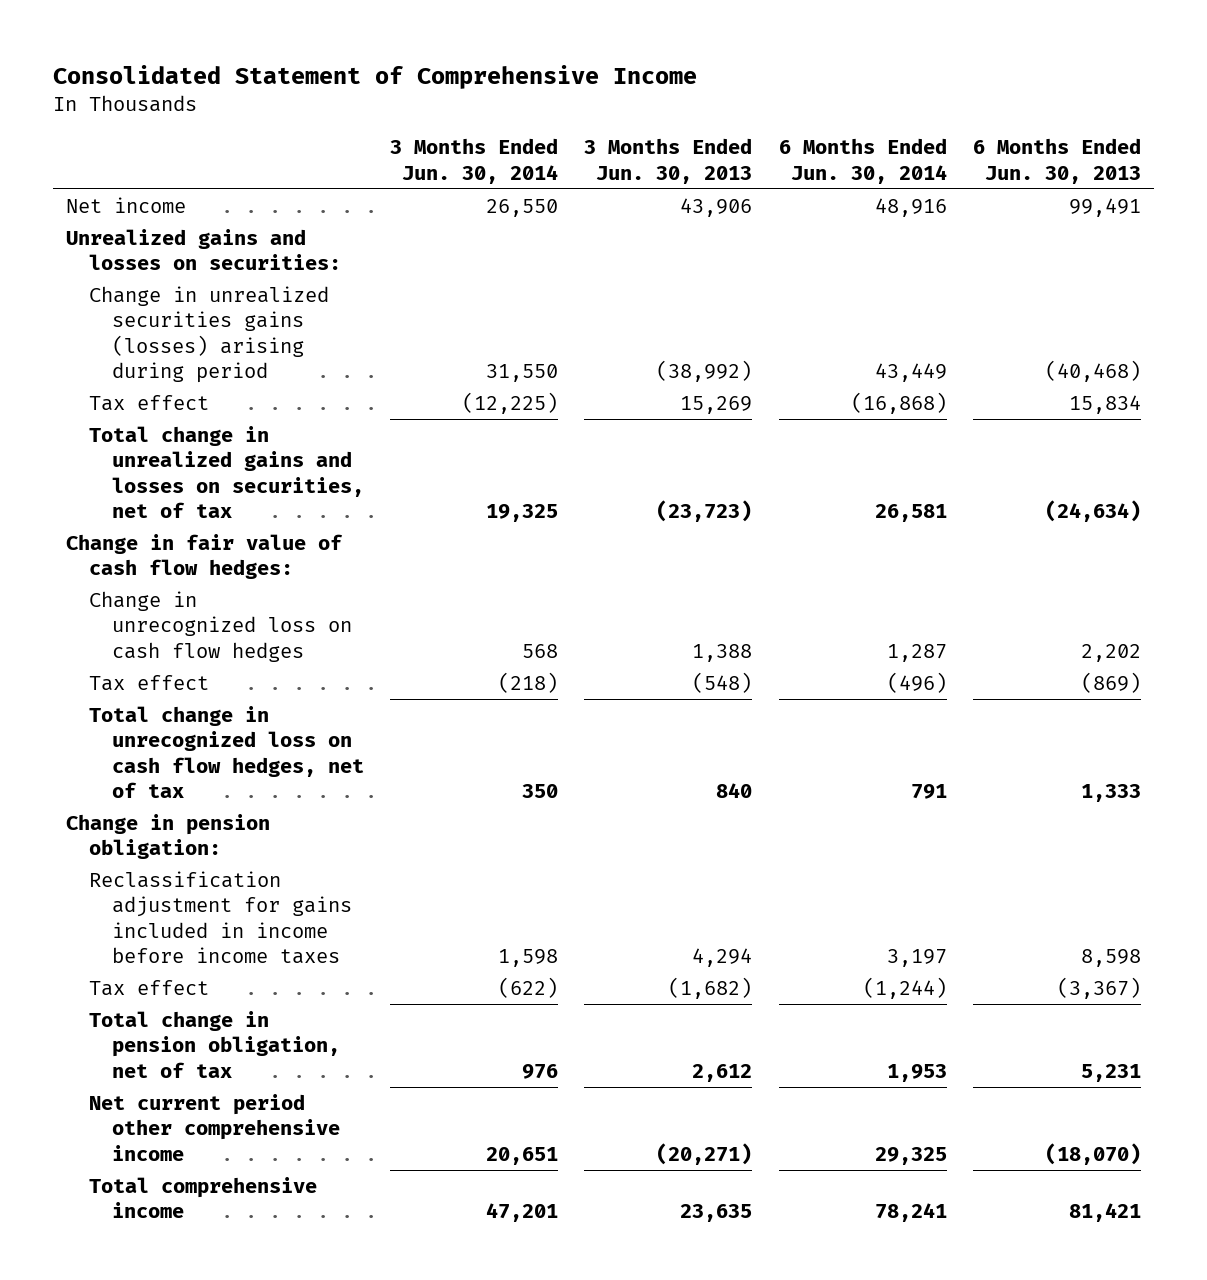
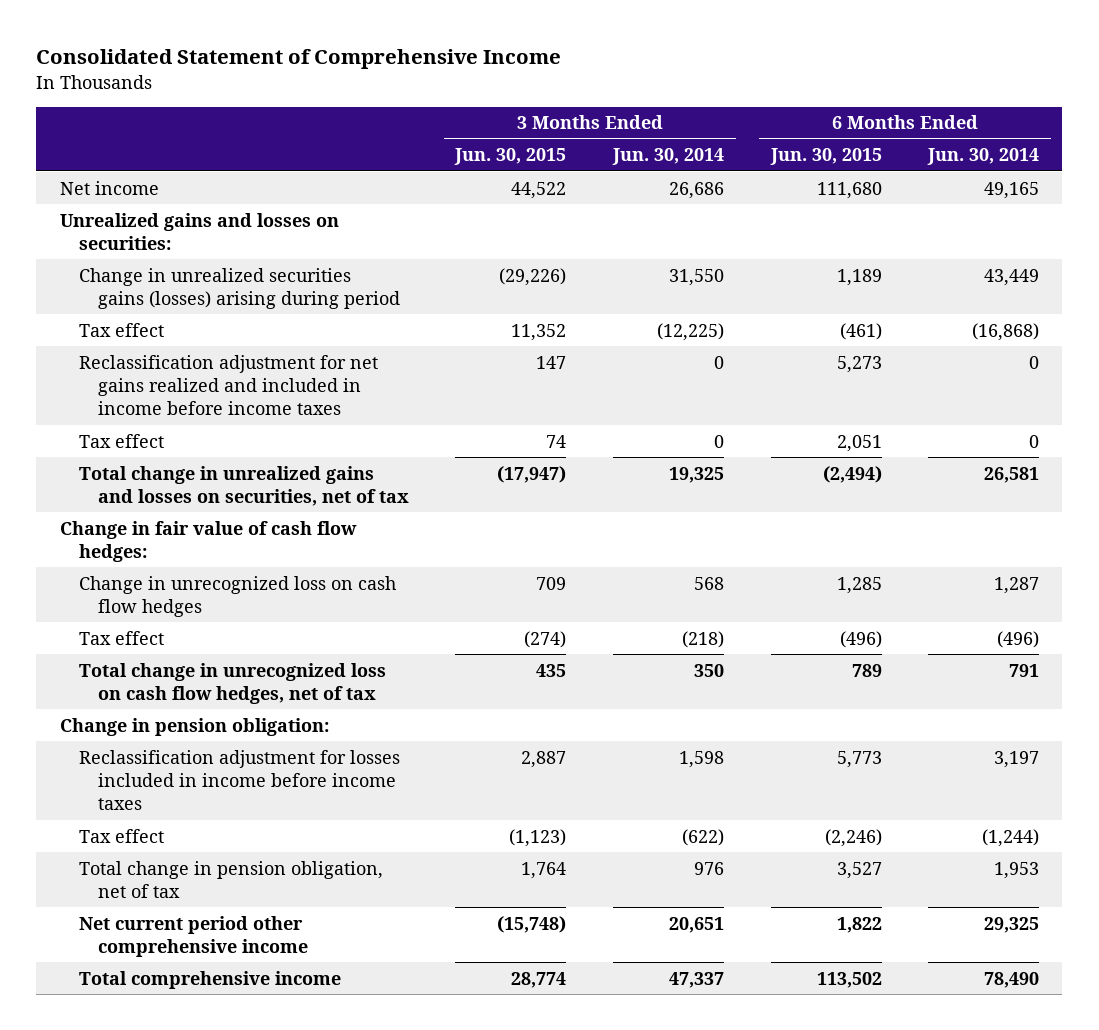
[584,138,753,184] 3 Months Ended Jun. 30, 2013 -> none
[973,138,1142,184] 6 Months Ended Jun. 30, 2013 -> none
none -> [454,148,567,166] Jun. 30, 2015
none -> [769,148,882,166] Jun. 30, 2015
[486,198,559,217] 26,550 -> [669,181,725,199] 26,686
[874,197,947,217] 48,916 -> [984,181,1040,199] 49,165
none -> [78,354,378,416] Reclassification adjustment for net gains realized and included in income before income taxes
none -> [78,433,164,448] Tax effect
[89,870,352,965] Reclassification adjustment for gains included in income before income taxes -> [78,749,400,811] Reclassification adjustment for losses included in income before income taxes
[486,1203,559,1223] 47,201 -> [669,971,725,988] 47,337
[874,1203,947,1223] 78,241 -> [984,971,1040,988] 78,490

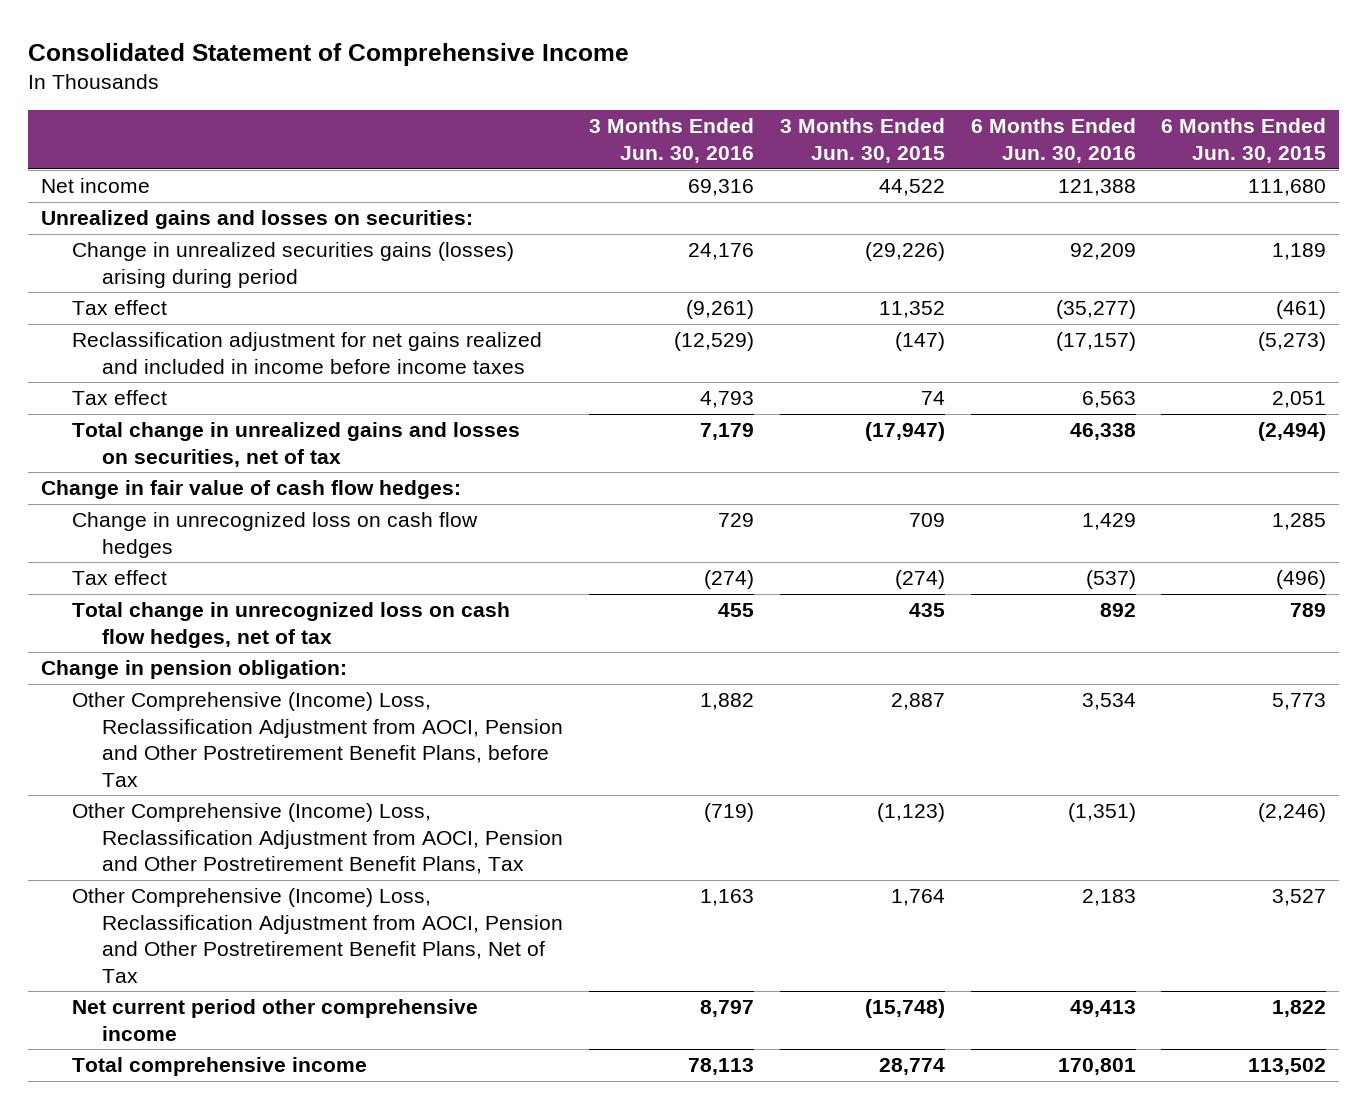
[612,148,725,166] Jun. 30, 2014 -> none
[927,148,1040,166] Jun. 30, 2014 -> none
none -> [589,118,755,164] 3 Months Ended Jun. 30, 2016
none -> [970,118,1136,164] 6 Months Ended Jun. 30, 2016
[536,355,567,369] 147 -> [894,332,945,352] (147)
[836,355,882,373] 5,273 -> [1258,332,1327,352] (5,273)
[78,749,400,811] Reclassification adjustment for losses included in income before income taxes -> [71,692,564,787] Other Comprehensive (Income) Loss, Reclassification Adjustment from AOCI, Pension and Other Postretirement Benefit Plans, before Tax
[78,828,164,843] Tax effect -> [71,803,564,875] Other Comprehensive (Income) Loss, Reclassification Adjustment from AOCI, Pension and Other Postretirement Benefit Plans, Tax
[78,860,383,898] Total change in pension obligation, net of tax -> [71,888,564,983] Other Comprehensive (Income) Loss, Reclassification Adjustment from AOCI, Pension and Other Postretirement Benefit Plans, Net of Tax

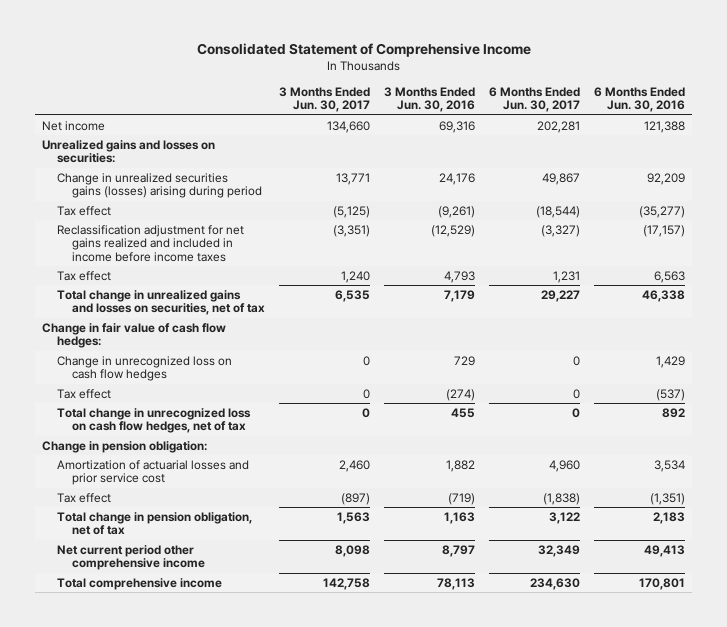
[779,118,945,164] 3 Months Ended Jun. 30, 2015 -> none
[1161,118,1327,164] 6 Months Ended Jun. 30, 2015 -> none
none -> [278,86,370,113] 3 Months Ended Jun. 30, 2017
none -> [488,86,580,113] 6 Months Ended Jun. 30, 2017
[71,692,564,787] Other Comprehensive (Income) Loss, Reclassification Adjustment from AOCI, Pension and Other Postretirement Benefit Plans, before Tax -> [56,459,249,486] Amortization of actuarial losses and prior service cost
[71,803,564,875] Other Comprehensive (Income) Loss, Reclassification Adjustment from AOCI, Pension and Other Postretirement Benefit Plans, Tax -> [56,492,111,503] Tax effect
[71,888,564,983] Other Comprehensive (Income) Loss, Reclassification Adjustment from AOCI, Pension and Other Postretirement Benefit Plans, Net of Tax -> [56,511,252,536] Total change in pension obligation, net of tax

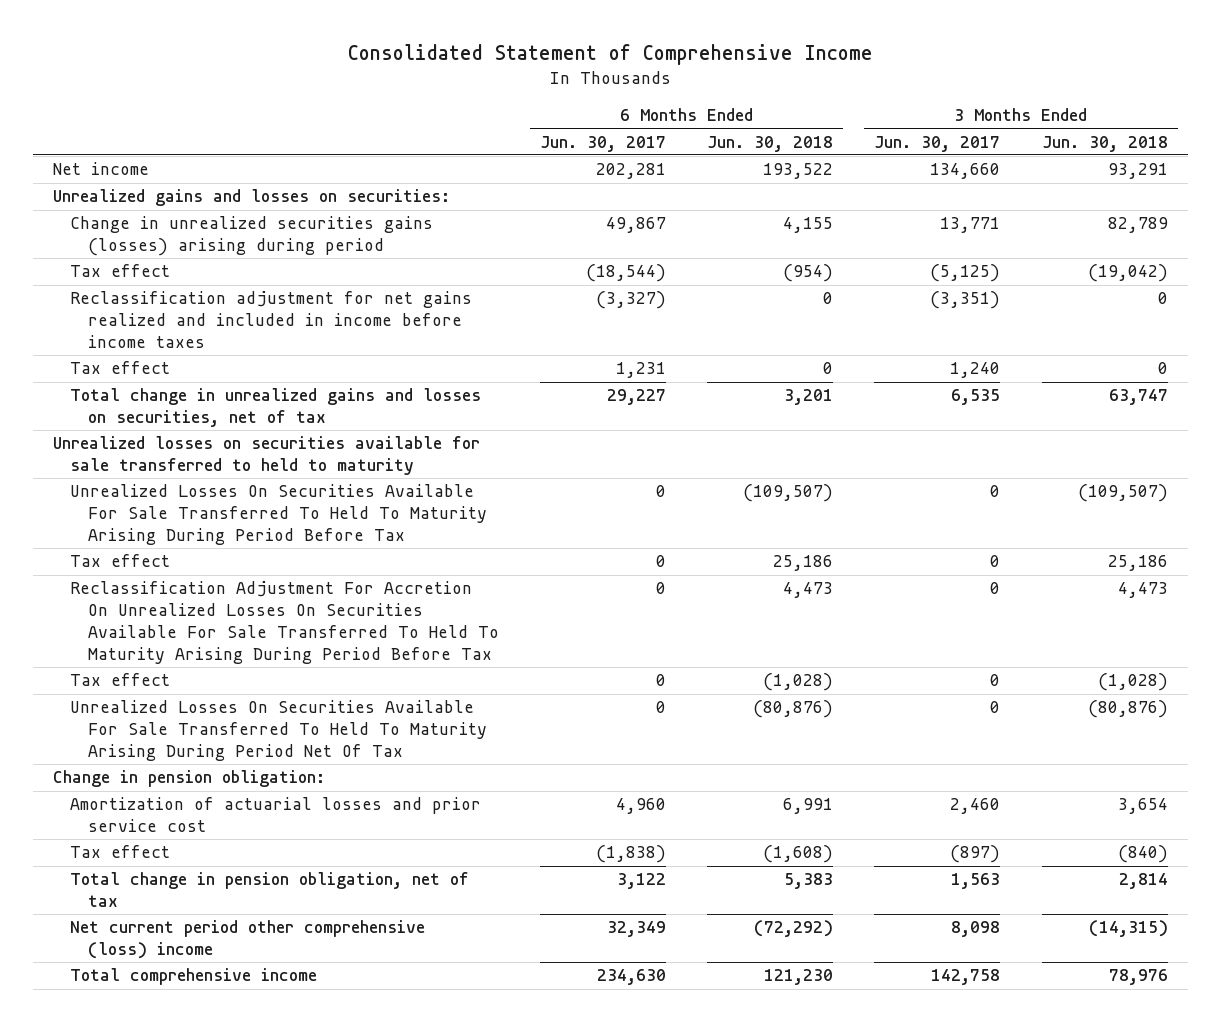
[383,86,475,113] 3 Months Ended Jun. 30, 2016 -> none
[593,86,685,113] 6 Months Ended Jun. 30, 2016 -> none
none -> [707,135,834,152] Jun. 30, 2018
none -> [1041,135,1168,152] Jun. 30, 2018
[42,322,227,349] Change in fair value of cash flow hedges: -> none
[56,355,232,382] Change in unrecognized loss on cash flow hedges -> none
none -> [53,436,481,476] Unrealized losses on securities available for sale transferred to held to maturity
none -> [70,484,487,546] Unrealized Losses On Securities Available For Sale Transferred To Held To Maturity Arising During Period Before Tax
[56,407,251,434] Total change in unrecognized loss on cash flow hedges, net of tax -> none
none -> [70,581,499,664] Reclassification Adjustment For Accretion On Unrealized Losses On Securities Available For Sale Transferred To Held To Maturity Arising During Period Before Tax
none -> [70,673,171,687] Tax effect
none -> [70,700,487,762] Unrealized Losses On Securities Available For Sale Transferred To Held To Maturity Arising During Period Net Of Tax
[56,544,205,571] Net current period other comprehensive income -> [70,920,426,960] Net current period other comprehensive (loss) income

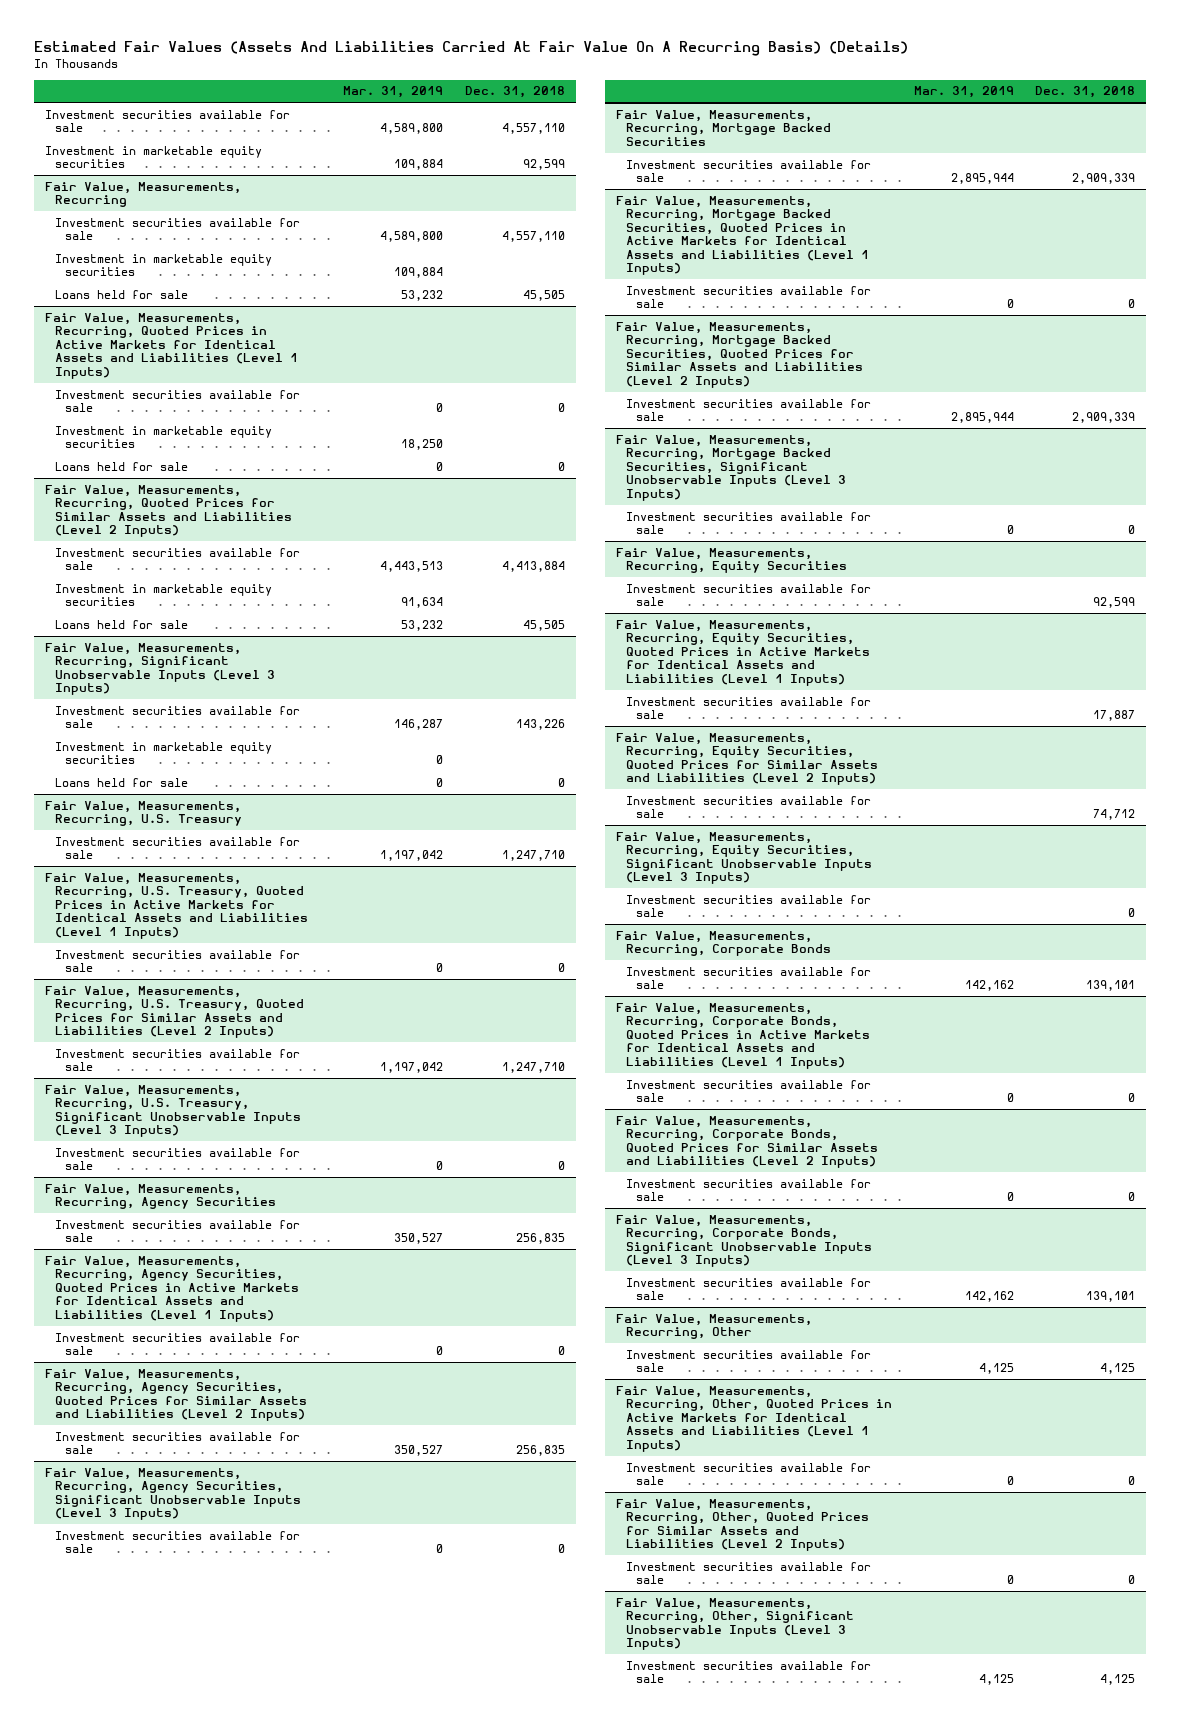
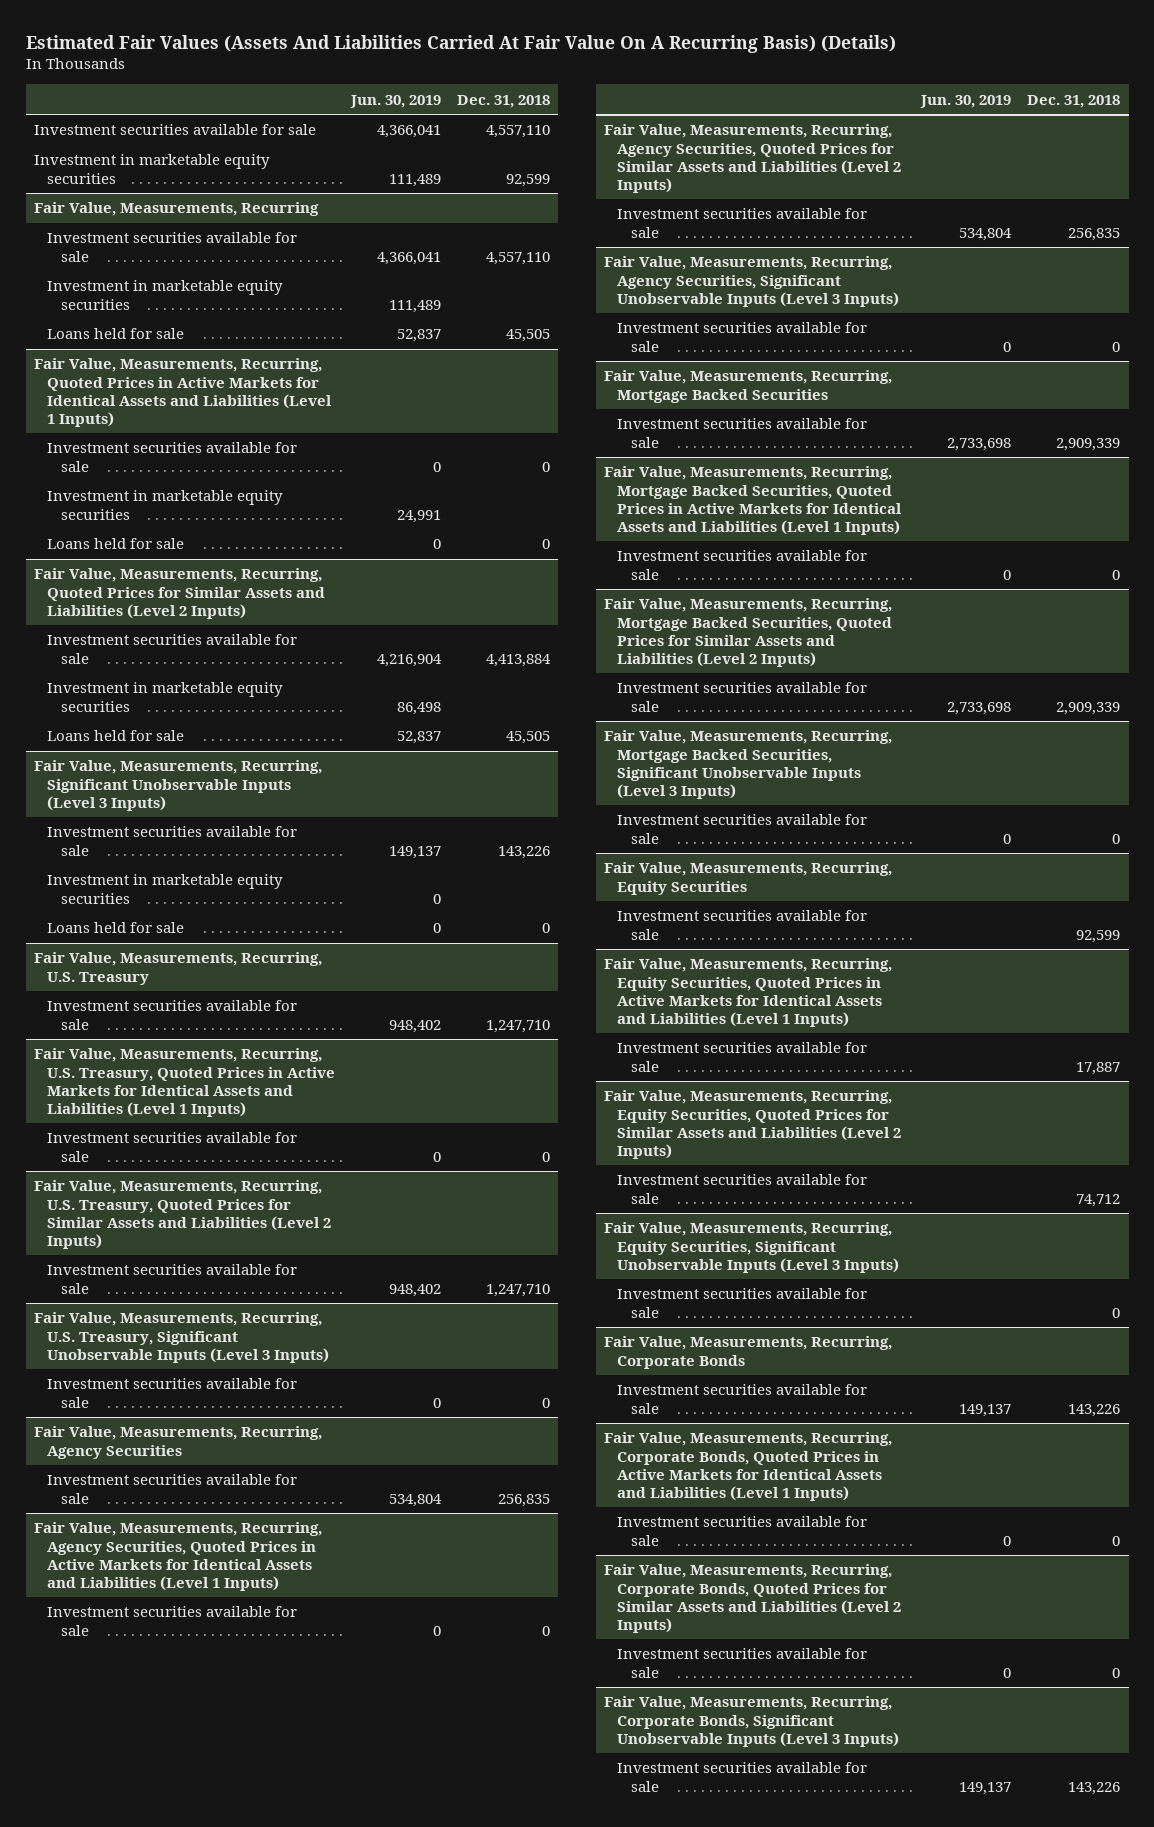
[343,86,444,99] Mar. 31, 2019 -> none
none -> [350,94,442,108] Jun. 30, 2019
[1086,980,1136,992] 139,101 -> [1068,1403,1121,1417] 143,226
[615,1313,812,1340] Fair Value, Measurements, Recurring, Other -> none
[625,1349,871,1373] Investment securities available for sale -> none
[615,1385,892,1452] Fair Value, Measurements, Recurring, Other, Quoted Prices in Active Markets for Identical Assets and Liabilities (Level 1 Inputs) -> none
[625,1462,871,1486] Investment securities available for sale -> none
[615,1498,869,1552] Fair Value, Measurements, Recurring, Other, Quoted Prices for Similar Assets and Liabilities (Level 2 Inputs) -> none
[625,1561,871,1585] Investment securities available for sale -> none
[615,1597,854,1651] Fair Value, Measurements, Recurring, Other, Significant Unobservable Inputs (Level 3 Inputs) -> none
[625,1660,871,1684] Investment securities available for sale -> none
[1086,1291,1136,1303] 139,101 -> [1068,1781,1121,1795] 143,226

